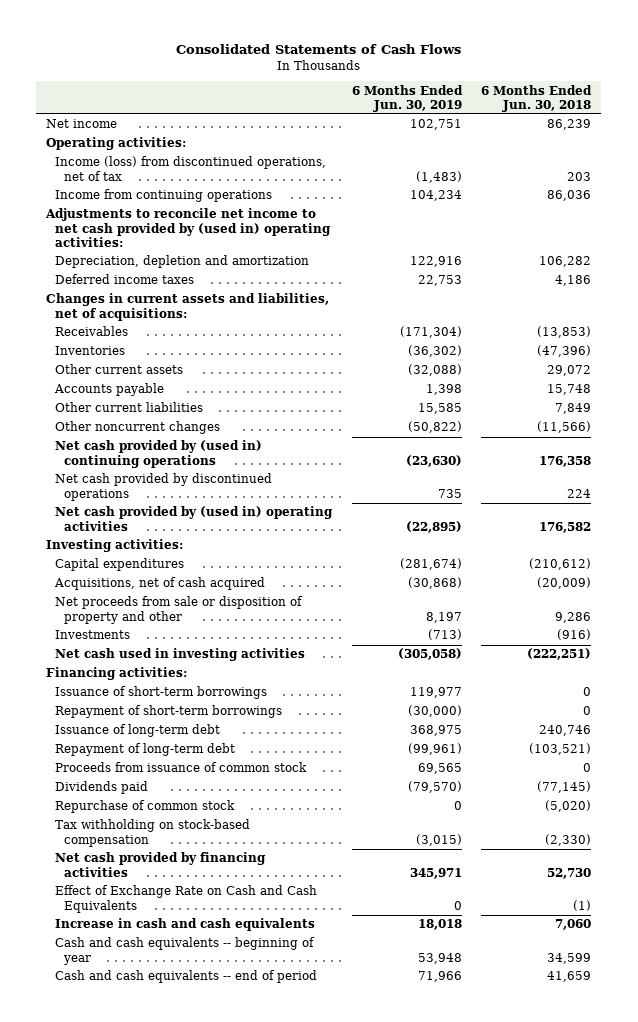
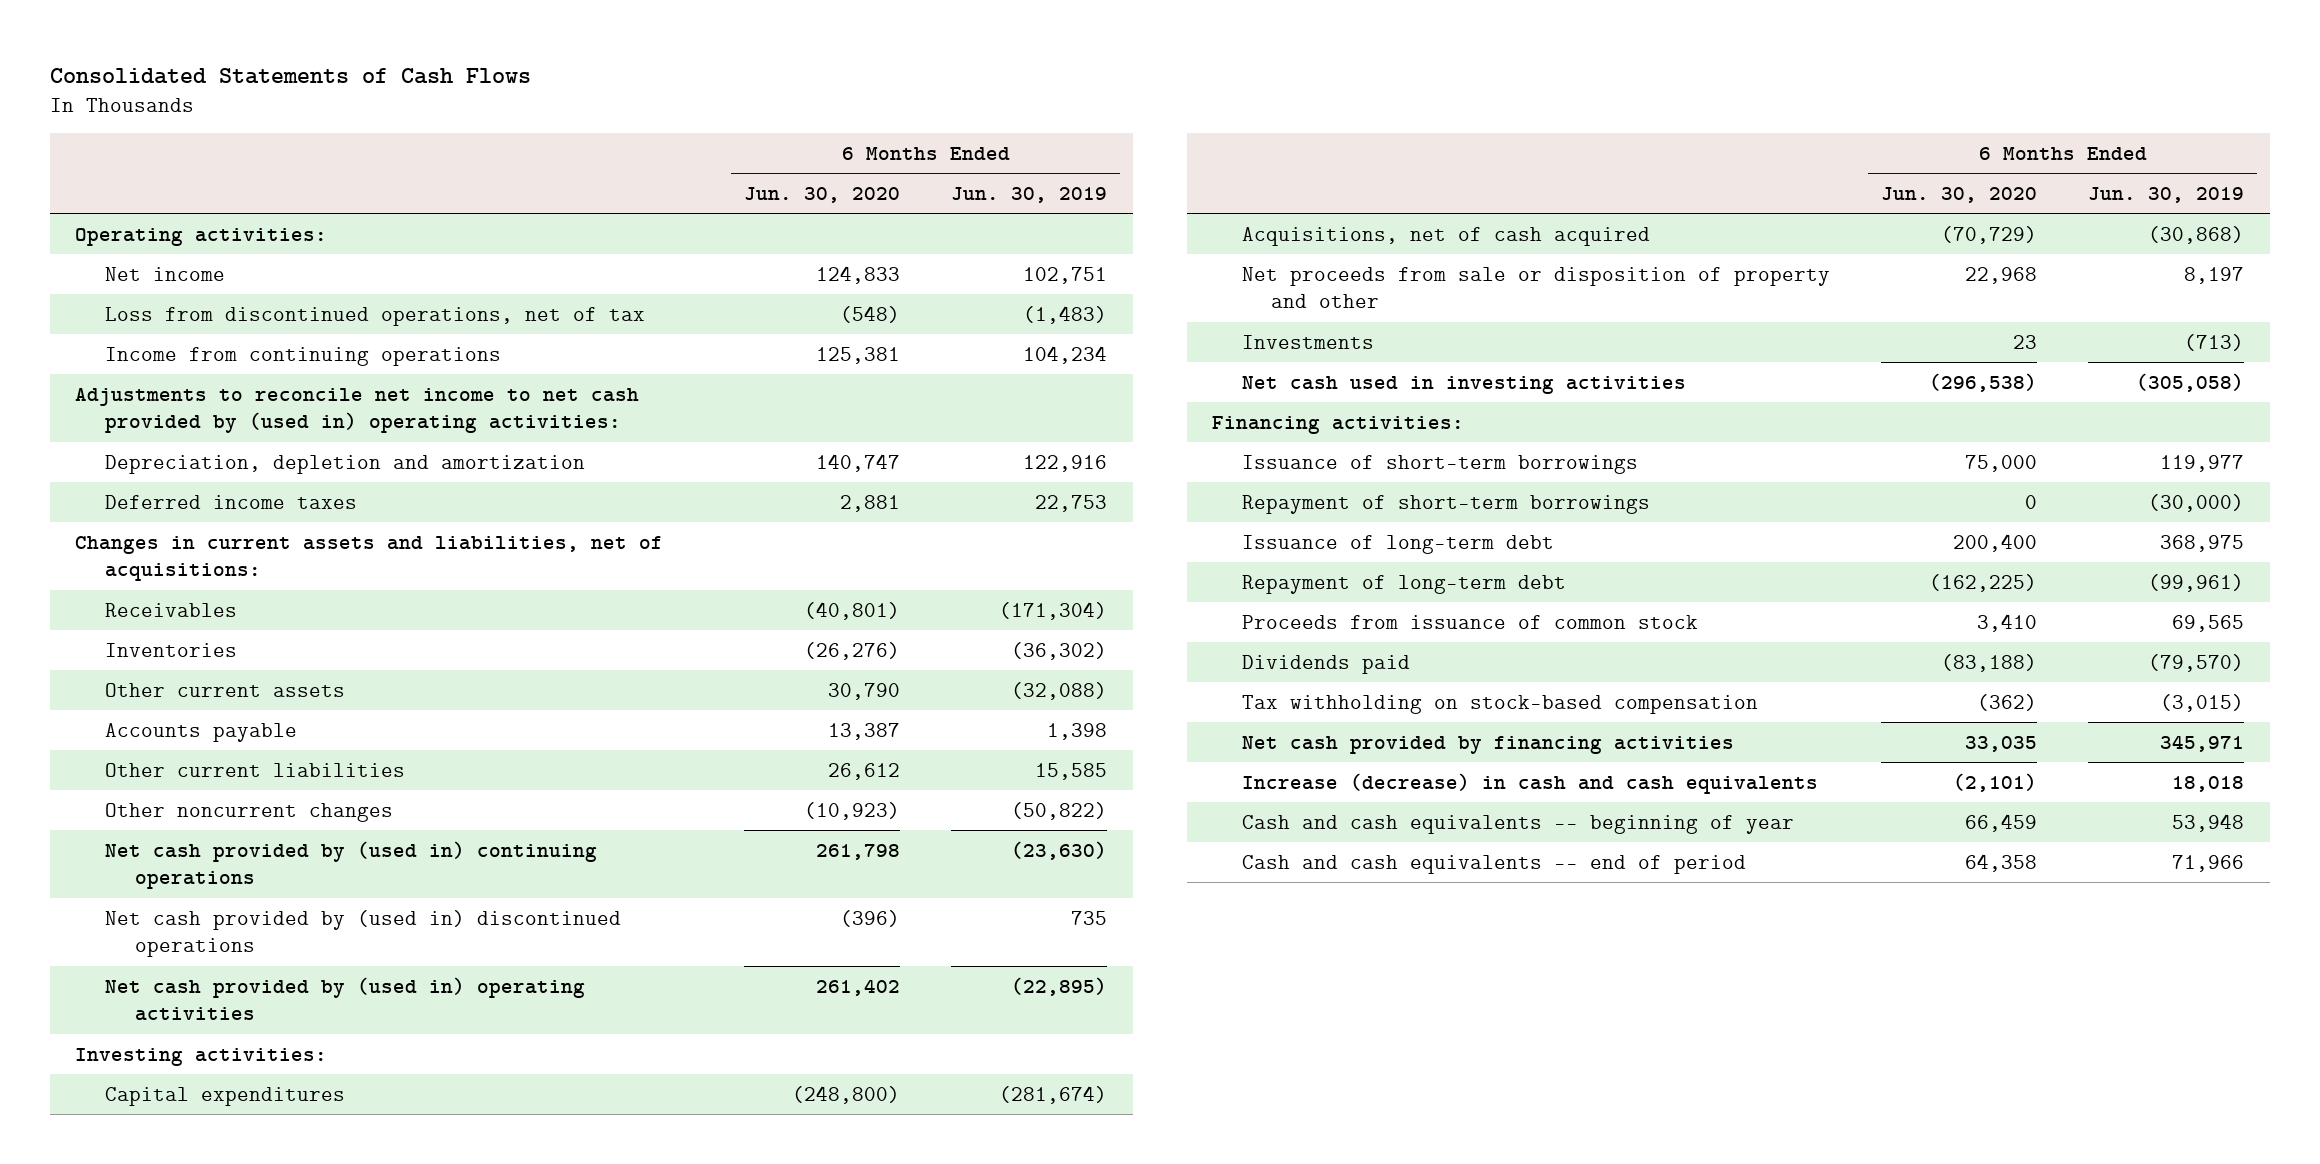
[481,84,593,112] 6 Months Ended Jun. 30, 2018 -> none
none -> [744,186,901,203] Jun. 30, 2020
[46,119,118,129] Net income -> [104,266,225,281] Net income
[54,156,326,181] Income (loss) from discontinued operations, net of tax -> [104,306,645,326] Loss from discontinued operations, net of tax
[54,473,272,501] Net cash provided by discontinued operations -> [104,909,621,958] Net cash provided by (used in) discontinued operations
[54,800,235,814] Repurchase of common stock -> none
[54,885,317,913] Effect of Exchange Rate on Cash and Cash Equivalents -> none
[54,918,315,932] Increase in cash and cash equivalents -> [1241,772,1818,794] Increase (decrease) in cash and cash equivalents

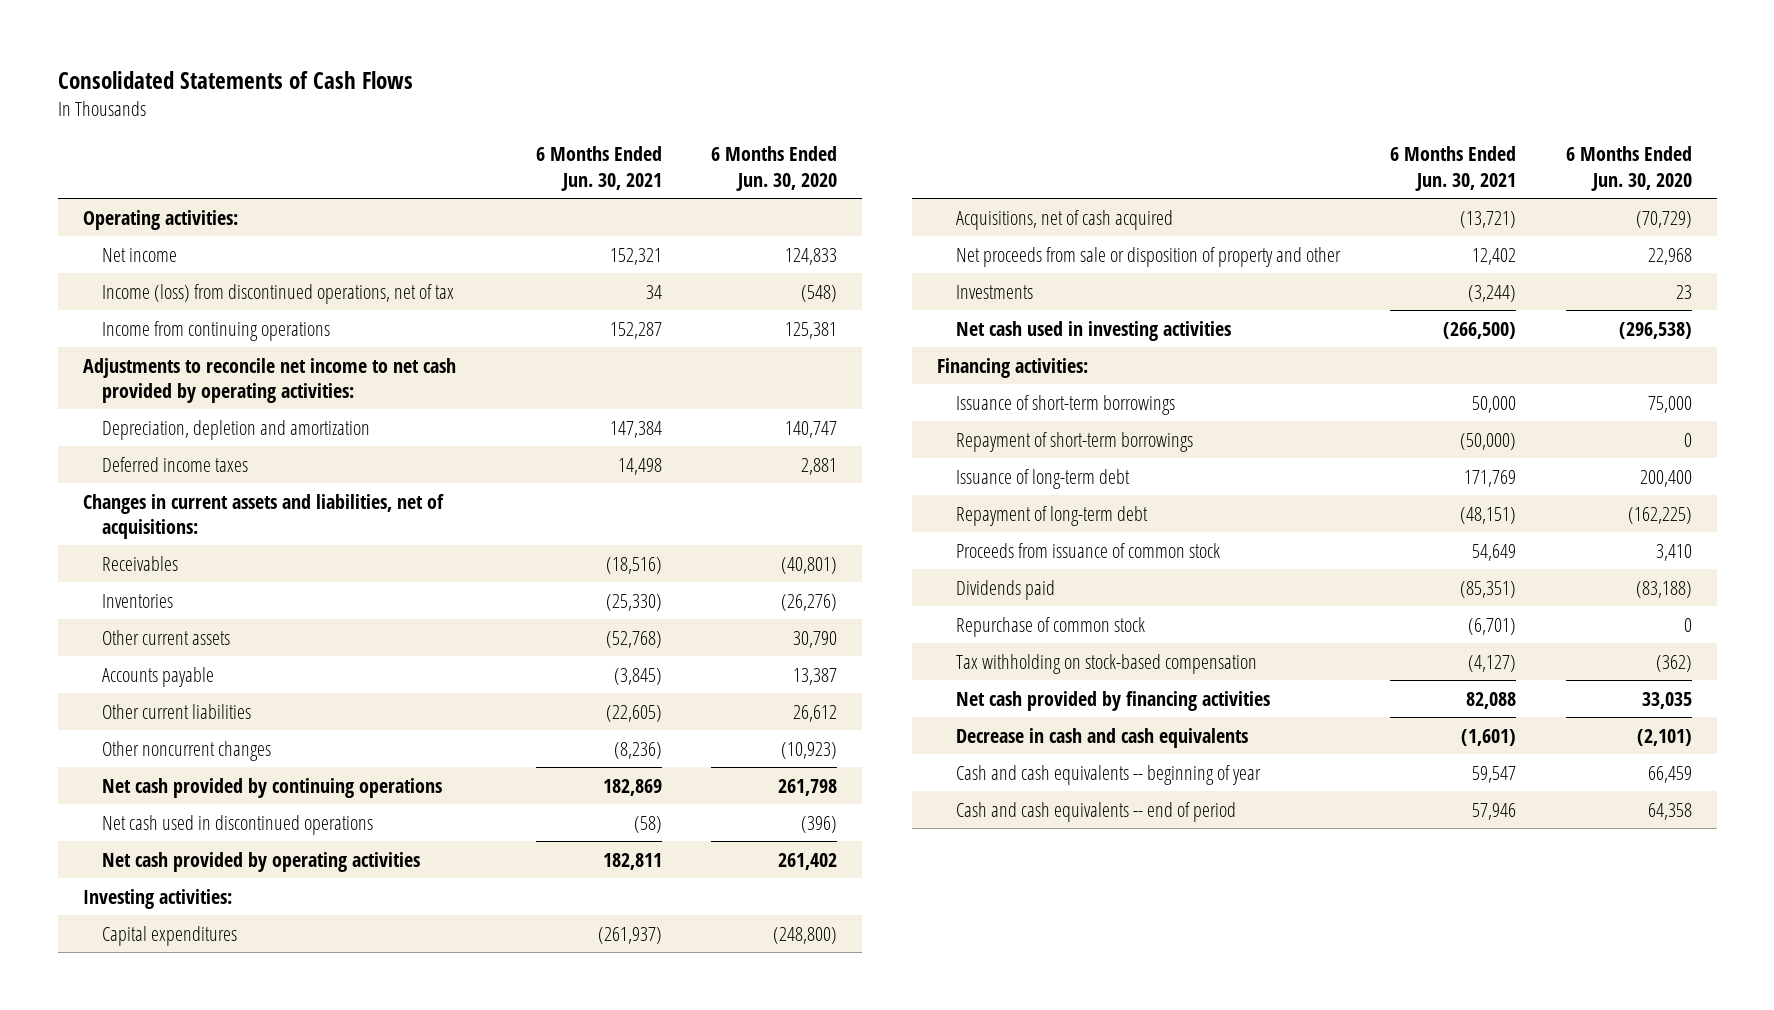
[951,186,1108,203] Jun. 30, 2019 -> none
none -> [535,146,662,191] 6 Months Ended Jun. 30, 2021
[104,306,645,326] Loss from discontinued operations, net of tax -> [101,283,454,304] Income (loss) from discontinued operations, net of tax
[75,387,640,434] Adjustments to reconcile net income to net cash provided by (used in) operating activities: -> [82,357,456,403] Adjustments to reconcile net income to net cash provided by operating activities:
[104,840,597,890] Net cash provided by (used in) continuing operations -> [101,777,442,798] Net cash provided by continuing operations
[104,909,621,958] Net cash provided by (used in) discontinued operations -> [101,814,373,835] Net cash used in discontinued operations
[104,976,585,1022] Net cash provided by (used in) operating activities -> [101,851,420,872] Net cash provided by operating activities
none -> [956,616,1146,637] Repurchase of common stock
[1241,772,1818,794] Increase (decrease) in cash and cash equivalents -> [956,727,1249,748] Decrease in cash and cash equivalents

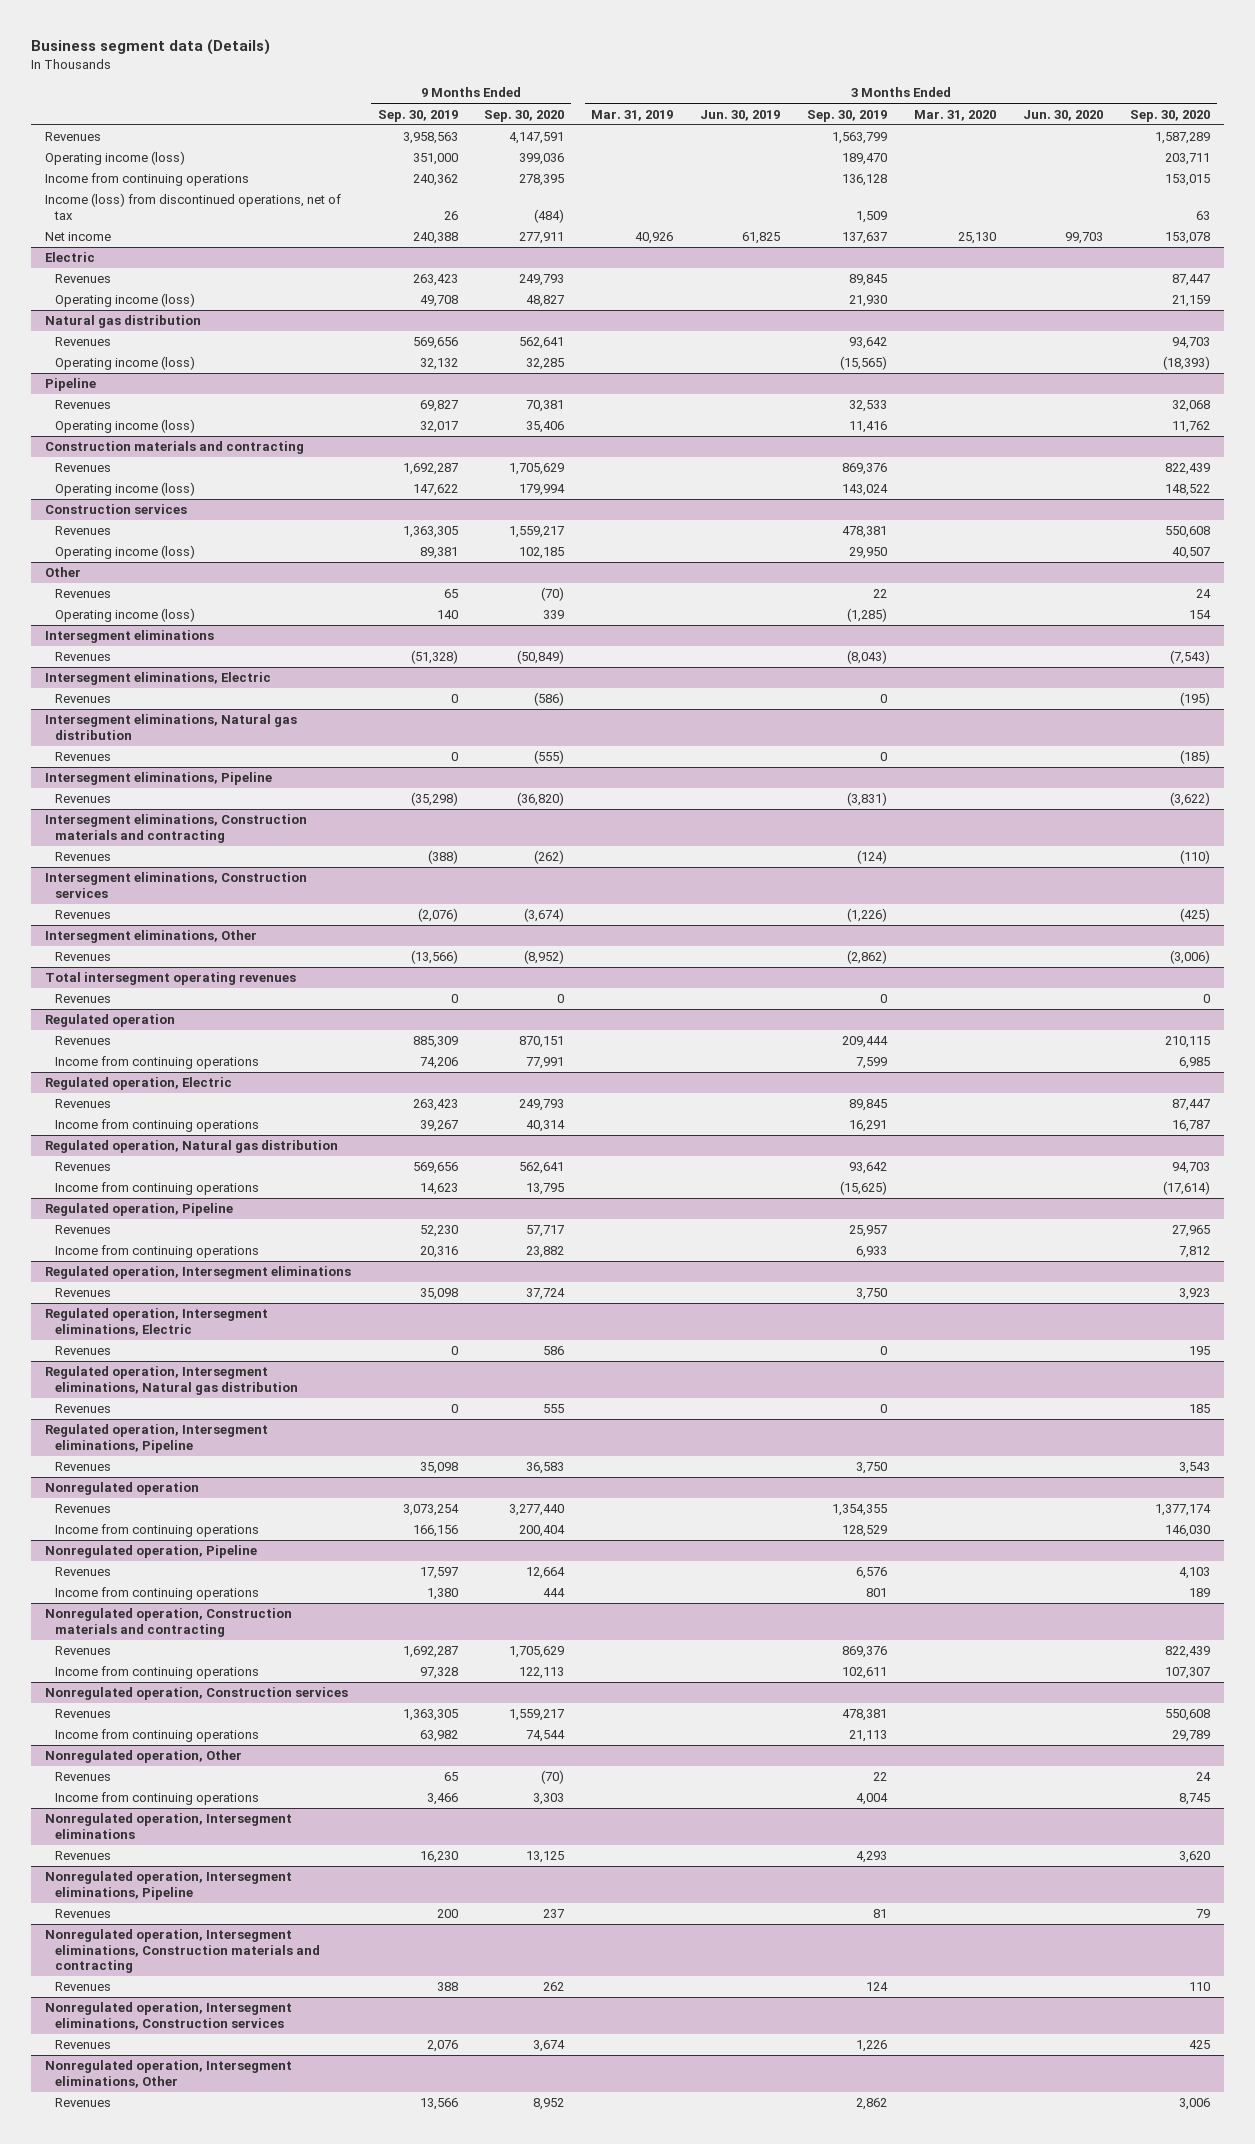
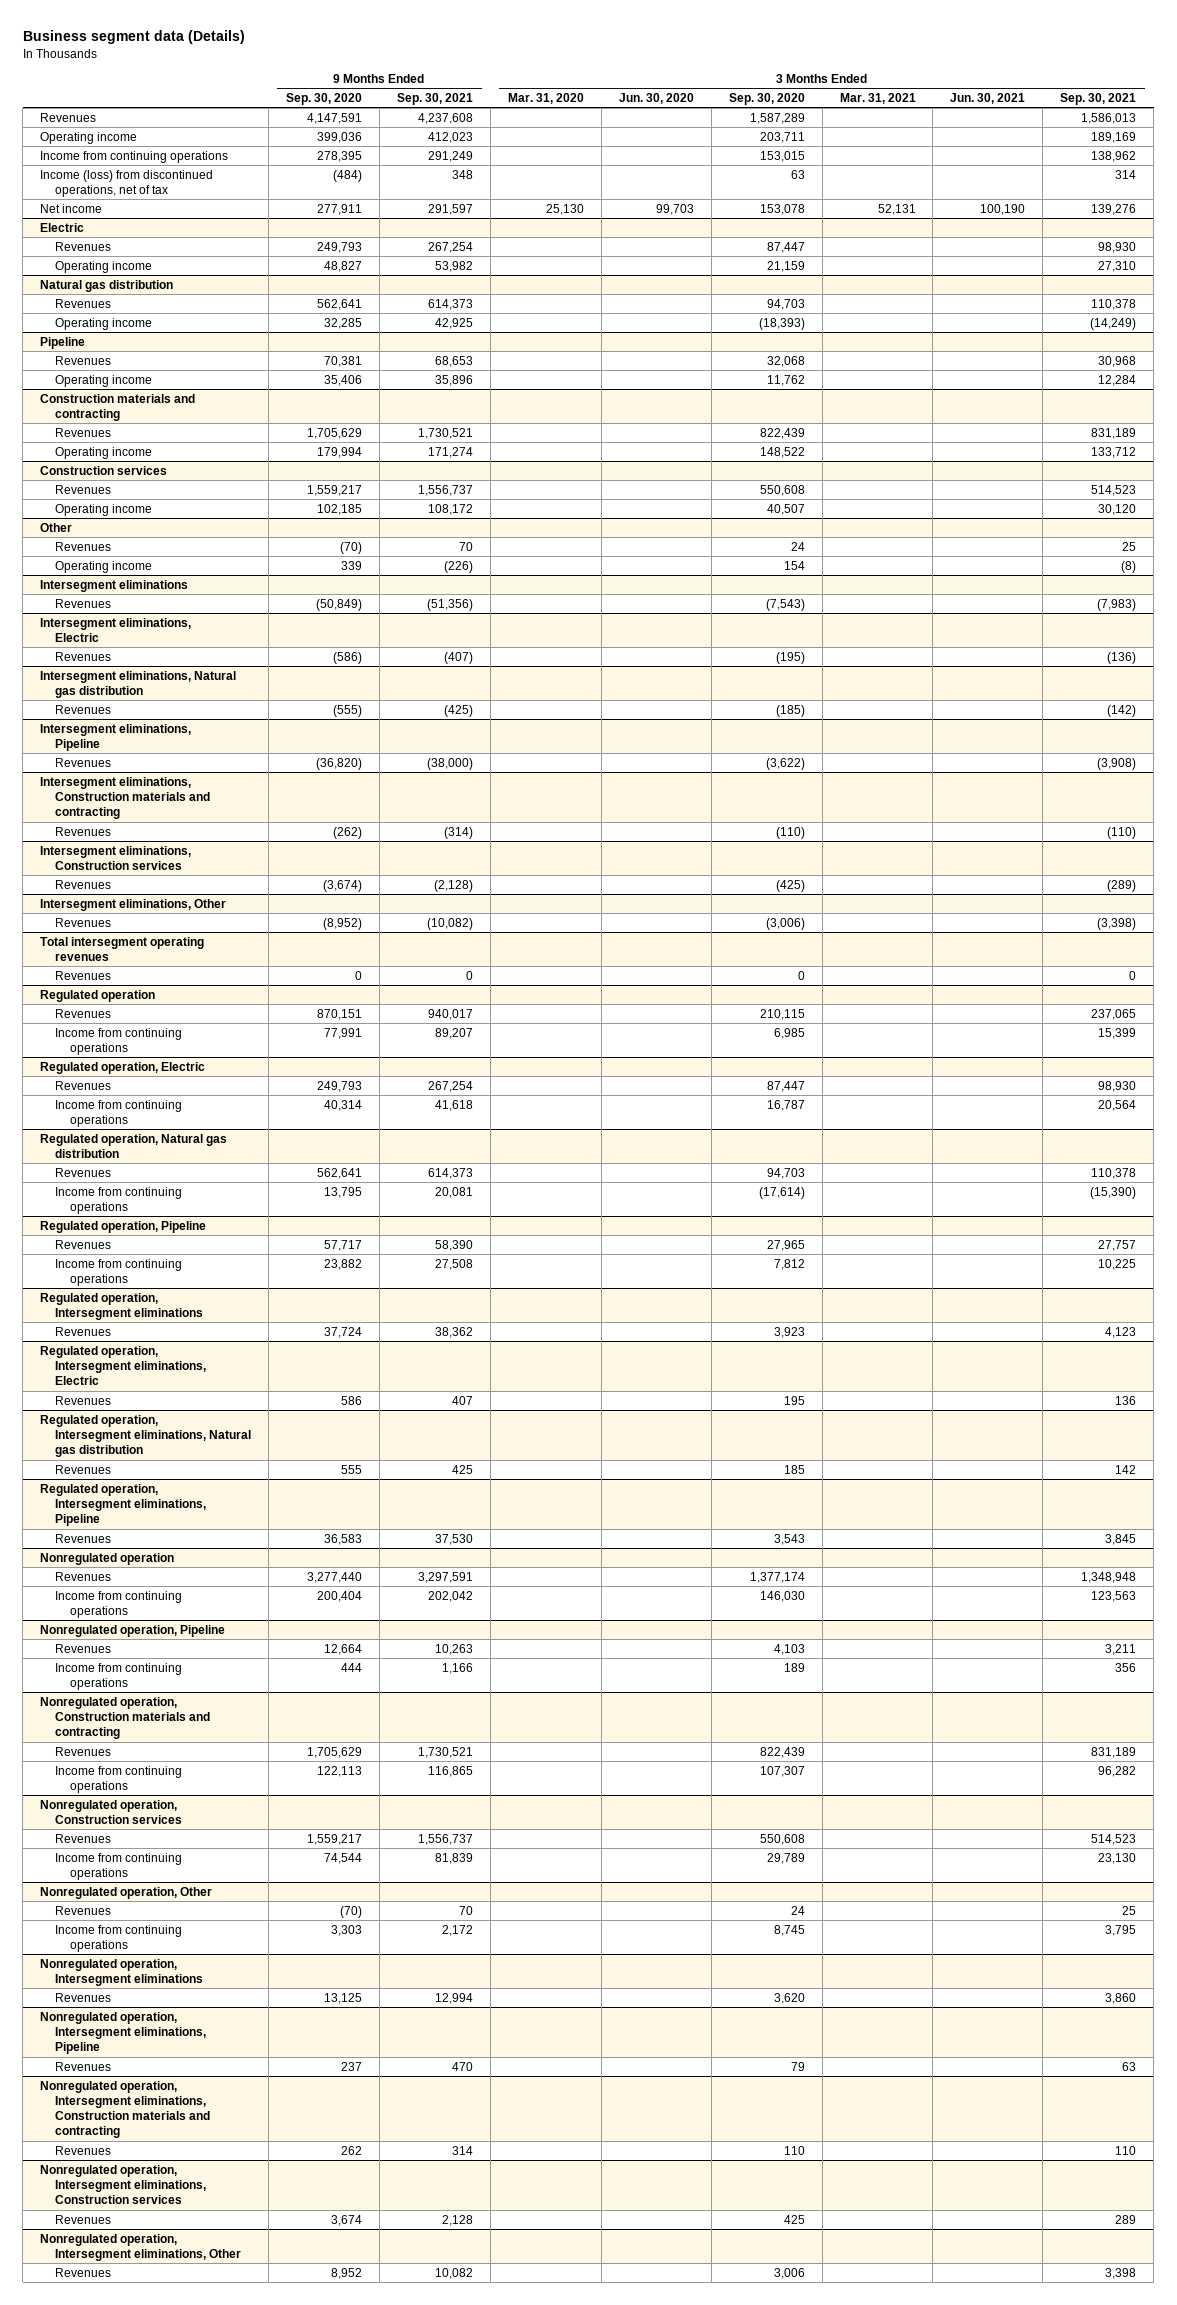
[377,109,458,122] Sep. 30, 2019 -> none
[591,109,674,121] Mar. 31, 2019 -> none
[700,109,781,121] Jun. 30, 2019 -> none
[807,109,888,122] Sep. 30, 2019 -> none
none -> [396,93,473,106] Sep. 30, 2021
none -> [839,93,916,105] Mar. 31, 2021
none -> [950,93,1026,105] Jun. 30, 2021
none -> [1060,93,1137,106] Sep. 30, 2021
[44,151,185,166] Operating income (loss) -> [40,131,138,144] Operating income
[54,293,195,308] Operating income (loss) -> [55,260,153,273] Operating income
[54,356,195,371] Operating income (loss) -> [55,317,153,330] Operating income
[54,419,195,434] Operating income (loss) -> [55,374,153,387] Operating income
[54,482,195,497] Operating income (loss) -> [55,446,153,459] Operating income
[54,545,195,560] Operating income (loss) -> [55,503,153,516] Operating income
[54,608,195,623] Operating income (loss) -> [55,560,153,573] Operating income

